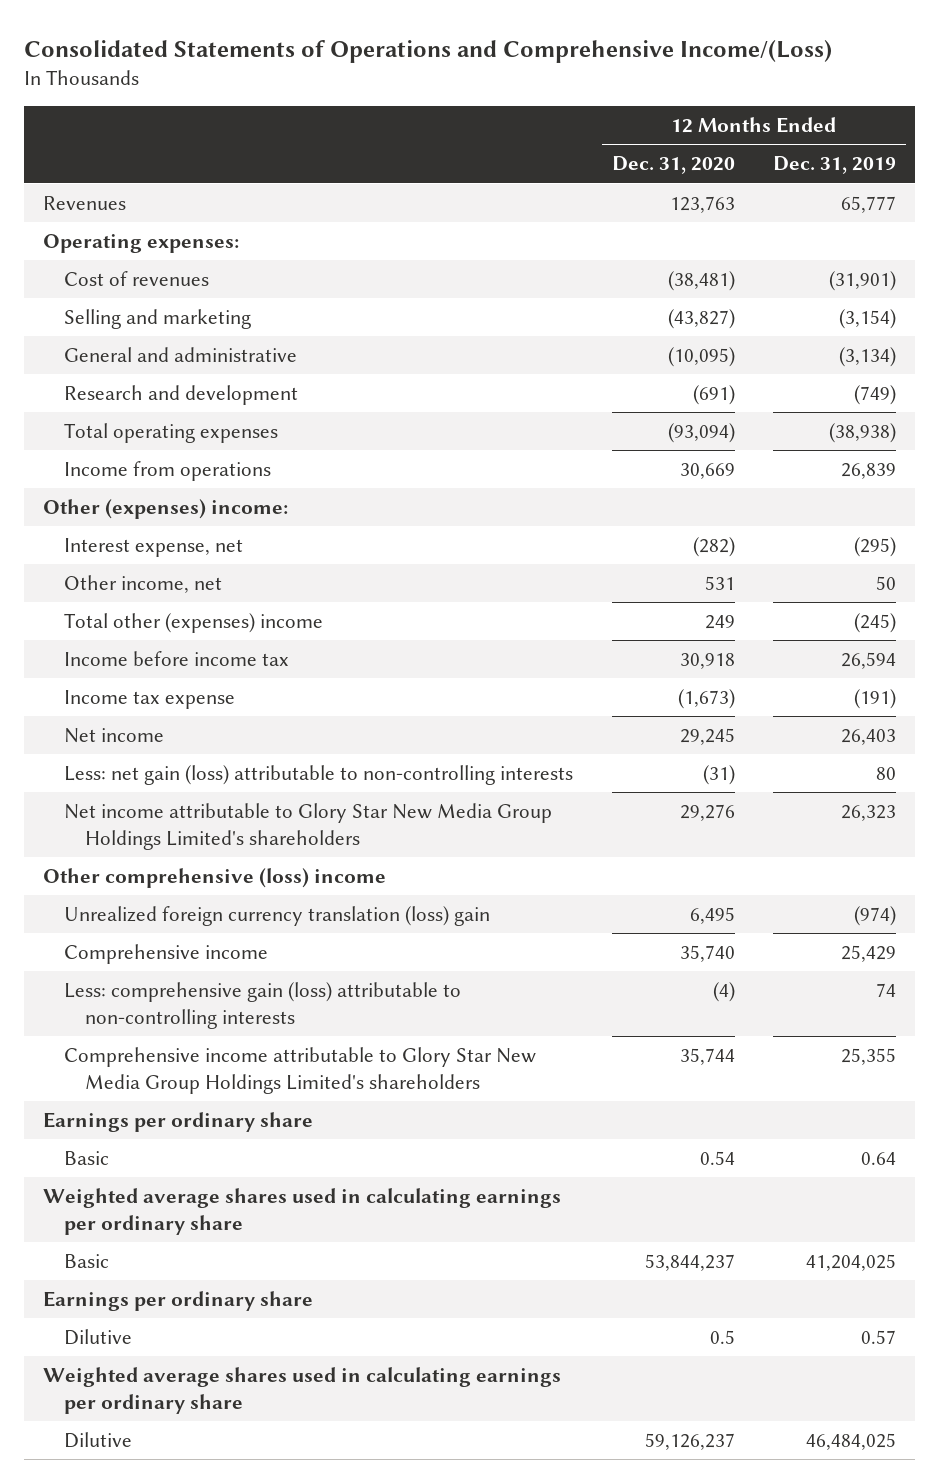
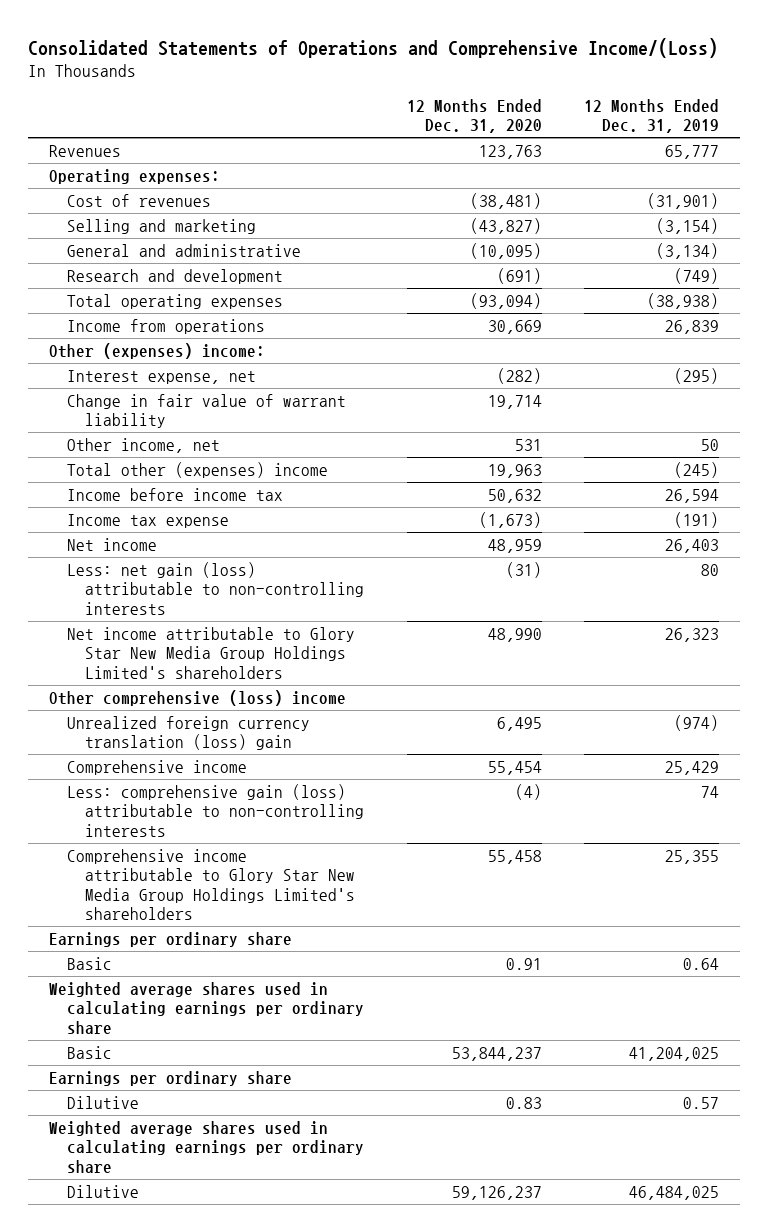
none -> [66,393,346,429] Change in fair value of warrant liability
[704,615,735,630] 249 -> [487,463,542,478] 19,963
[679,653,735,670] 30,918 -> [487,488,542,503] 50,632
[679,728,735,746] 29,245 -> [487,538,542,553] 48,959
[679,804,735,822] 29,276 -> [487,627,542,642] 48,990
[679,945,735,963] 35,740 -> [487,760,542,775] 55,454
[679,1048,735,1066] 35,744 -> [487,849,542,864] 55,458
[699,1151,735,1166] 0.54 -> [505,957,542,970] 0.91
[709,1330,735,1345] 0.5 -> [505,1096,542,1109] 0.83

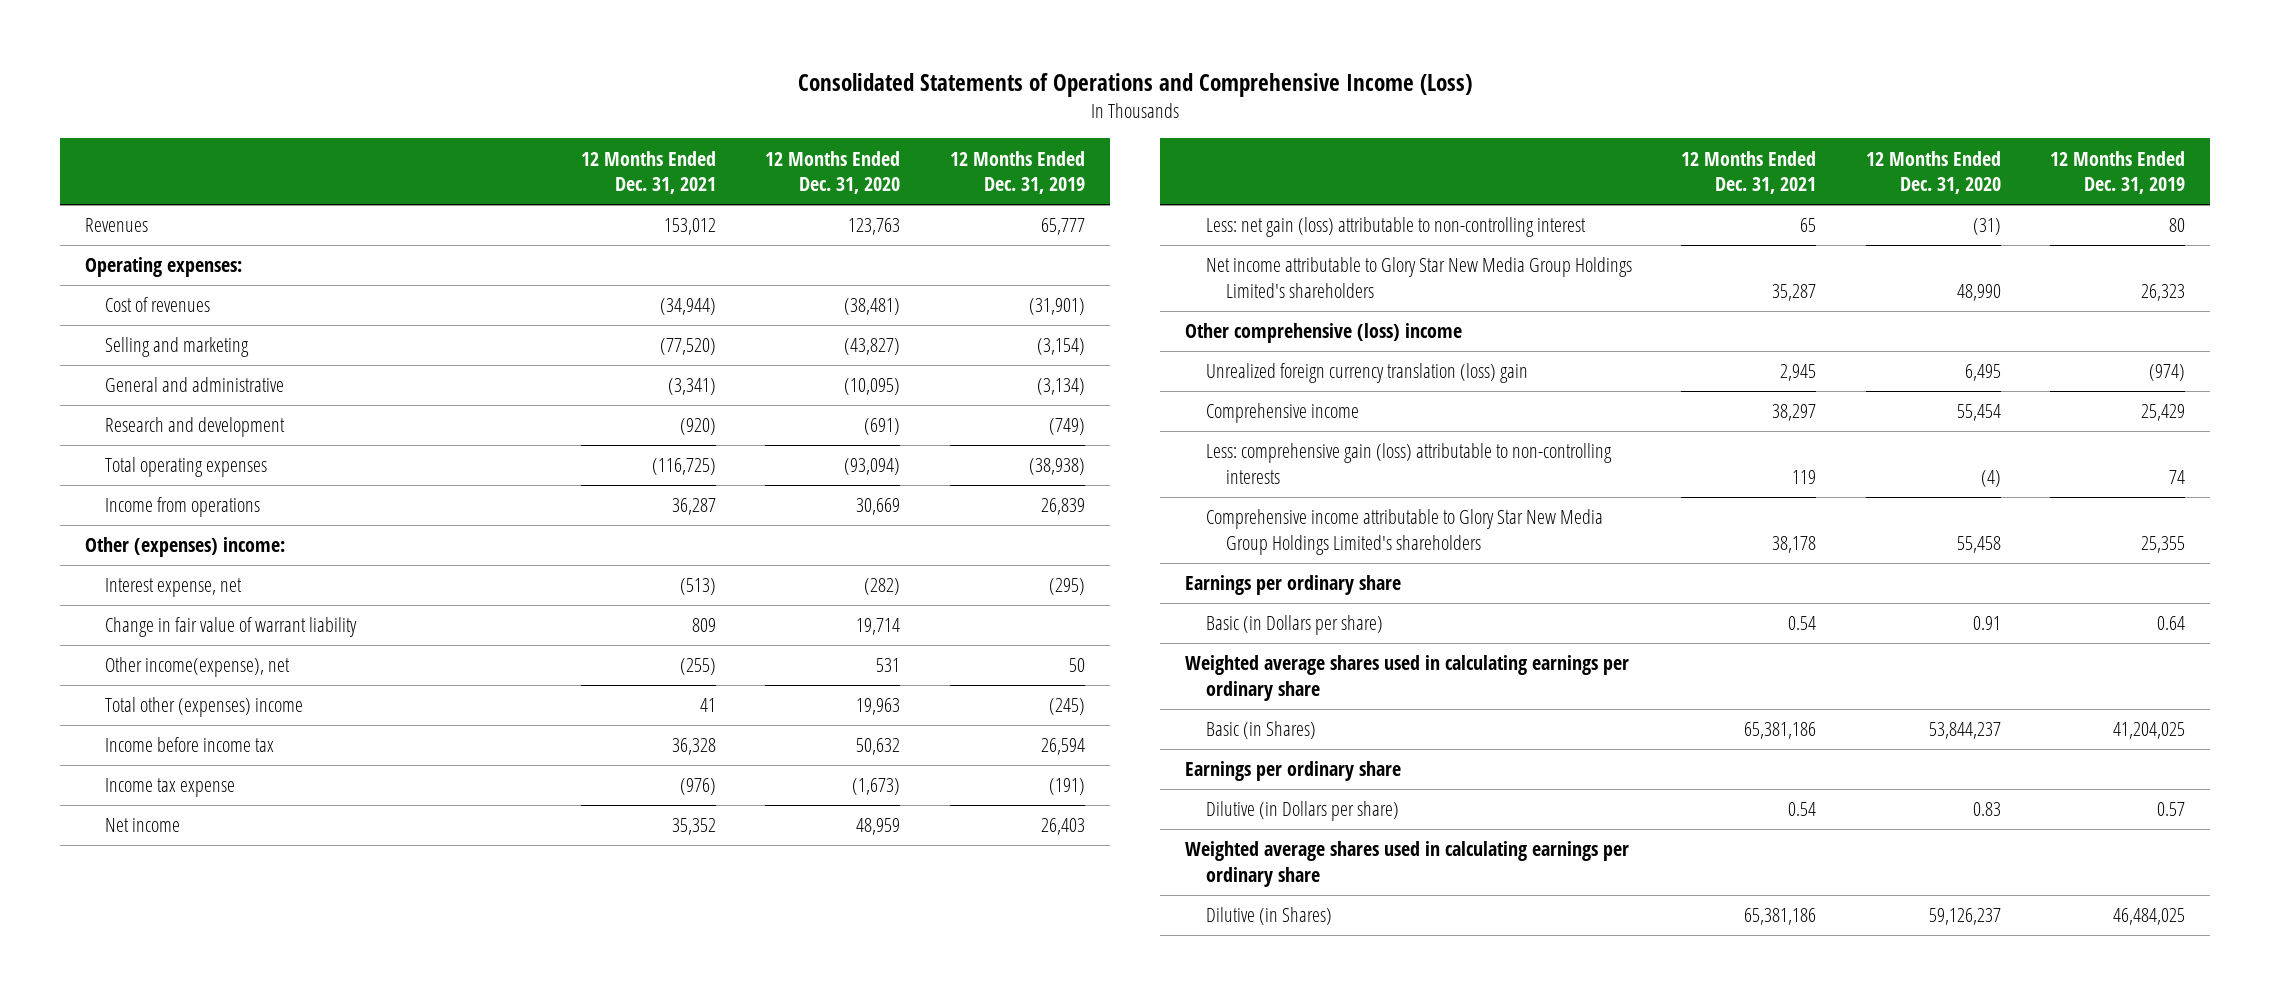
[27,37,718,58] Consolidated Statements of Operations and Comprehensive Income/(Loss) -> [797,73,1472,98] Consolidated Statements of Operations and Comprehensive Income (Loss)
none -> [580,150,716,195] 12 Months Ended Dec. 31, 2021
[66,437,220,453] Other income, net -> [105,657,291,678] Other income(expense), net
[66,561,365,615] Less: net gain (loss) attributable to non-controlling interests -> [1205,217,1586,238] Less: net gain (loss) attributable to non-controlling interest
[66,956,112,970] Basic -> [1205,615,1383,636] Basic (in Dollars per share)
[66,1045,112,1059] Basic -> [1205,721,1316,740] Basic (in Shares)
[66,1095,139,1109] Dilutive -> [1205,801,1399,822] Dilutive (in Dollars per share)
[66,1184,139,1198] Dilutive -> [1205,907,1332,926] Dilutive (in Shares)

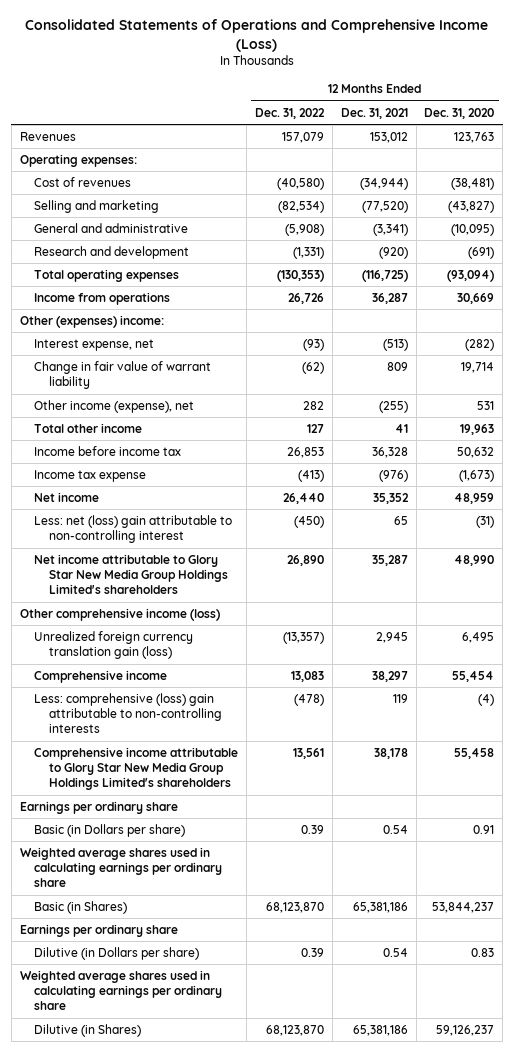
[950,150,1086,195] 12 Months Ended Dec. 31, 2019 -> none
none -> [255,107,326,119] Dec. 31, 2022
[105,657,291,678] Other income(expense), net -> [34,400,195,414] Other income (expense), net
[105,697,304,718] Total other (expenses) income -> [34,423,143,434] Total other income
[1205,217,1586,238] Less: net gain (loss) attributable to non-controlling interest -> [34,515,233,544] Less: net (loss) gain attributable to non-controlling interest
[1184,323,1462,344] Other comprehensive (loss) income -> [19,608,220,622] Other comprehensive income (loss)
[1205,363,1528,384] Unrealized foreign currency translation (loss) gain -> [34,631,194,660] Unrealized foreign currency translation gain (loss)
[1205,443,1612,484] Less: comprehensive gain (loss) attributable to non-controlling interests -> [34,693,223,734] Less: comprehensive (loss) gain attributable to non-controlling interests

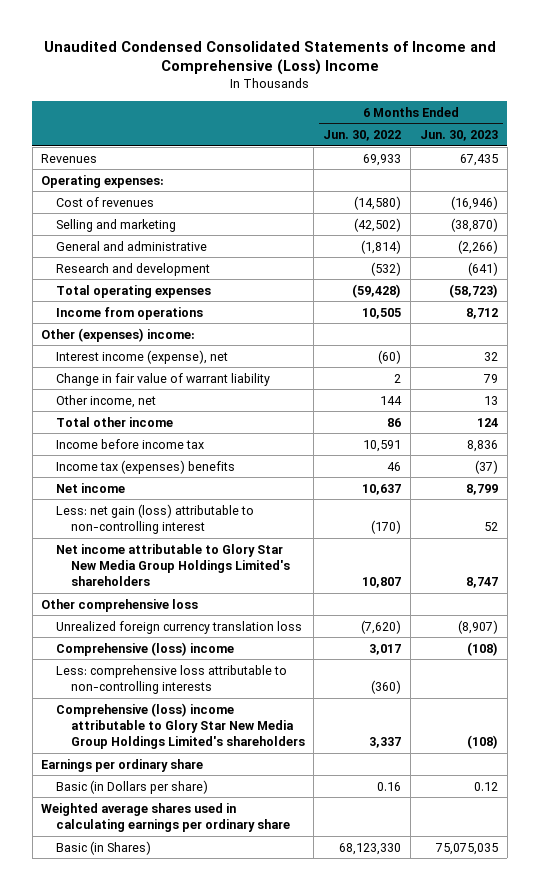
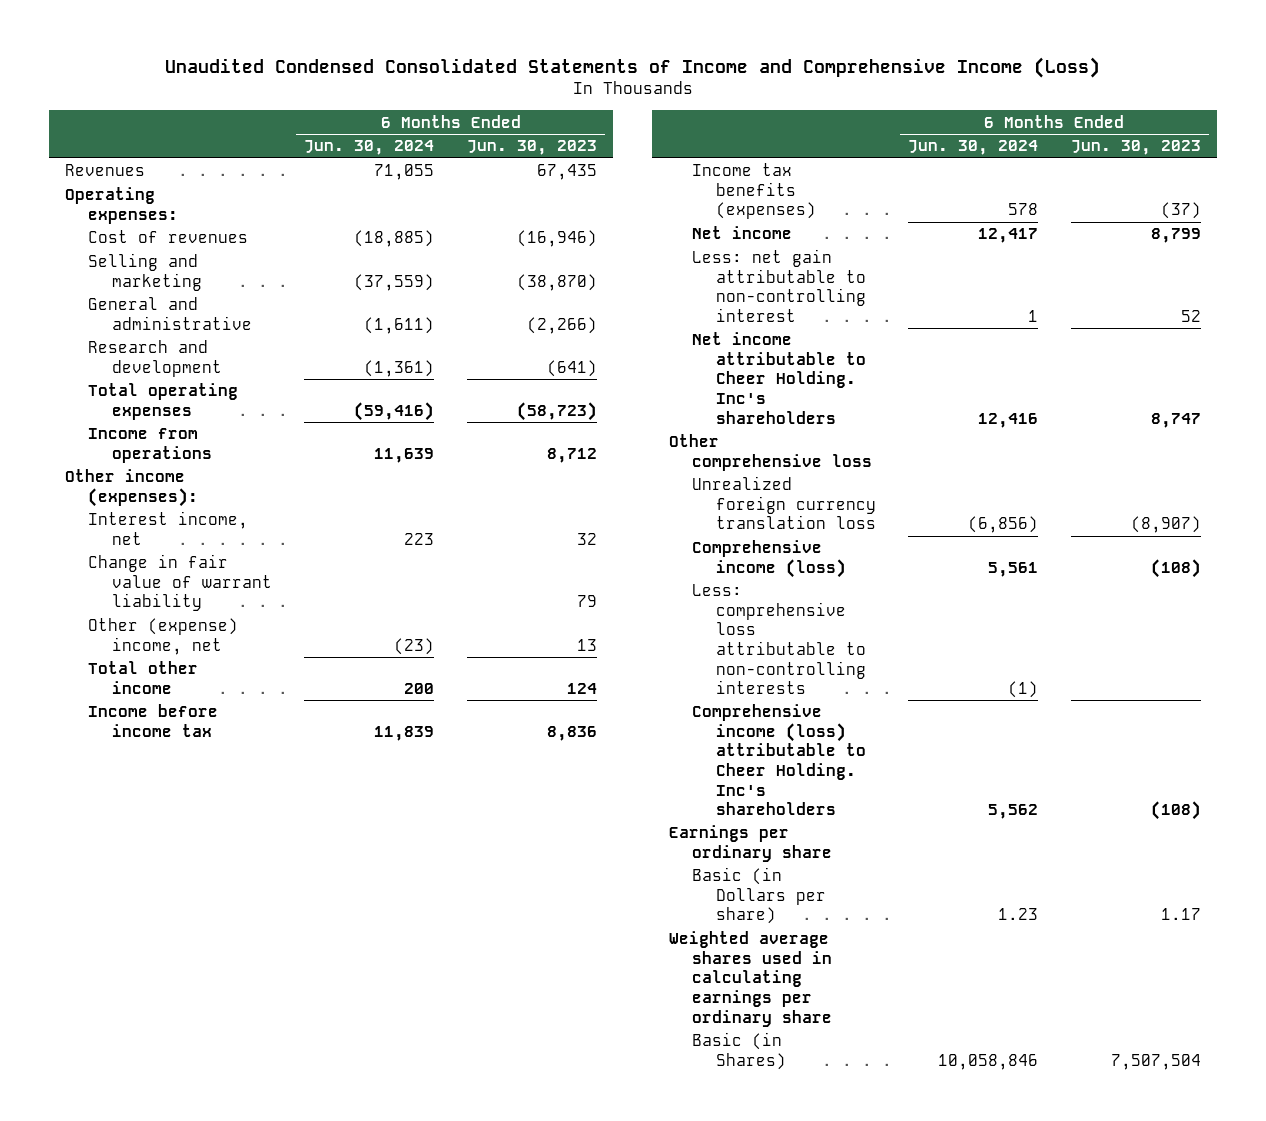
[43,40,496,76] Unaudited Condensed Consolidated Statements of Income and Comprehensive (Loss) Income -> [164,57,1100,79] Unaudited Condensed Consolidated Statements of Income and Comprehensive Income (Loss)
[323,130,402,142] Jun. 30, 2022 -> none
none -> [304,140,435,156] Jun. 30, 2024
[41,327,196,342] Other (expenses) income: -> [64,469,199,507] Other income (expenses):
[55,349,228,364] Interest income (expense), net -> [88,511,249,545] Interest income, net
[55,394,156,408] Other income, net -> [88,618,239,655] Other (expense) income, net
[55,459,235,474] Income tax (expenses) benefits -> [692,163,816,220] Income tax benefits (expenses)
[55,503,254,534] Less: net gain (loss) attributable to non-controlling interest -> [692,249,866,323] Less: net gain attributable to non-controlling interest
[55,543,290,587] Net income attributable to Glory Star New Media Group Holdings Limited's shareholders -> [692,332,866,424] Net income attributable to Cheer Holding. Inc's shareholders
[55,641,234,656] Comprehensive (loss) income -> [692,540,846,578] Comprehensive income (loss)
[55,702,305,750] Comprehensive (loss) income attributable to Glory Star New Media Group Holdings Limited's shareholders -> [692,704,866,816] Comprehensive income (loss) attributable to Cheer Holding. Inc's shareholders
[473,781,498,791] 0.12 -> [1160,908,1201,921] 1.17
[434,842,498,855] 75,075,035 -> [1110,1053,1201,1070] 7,507,504

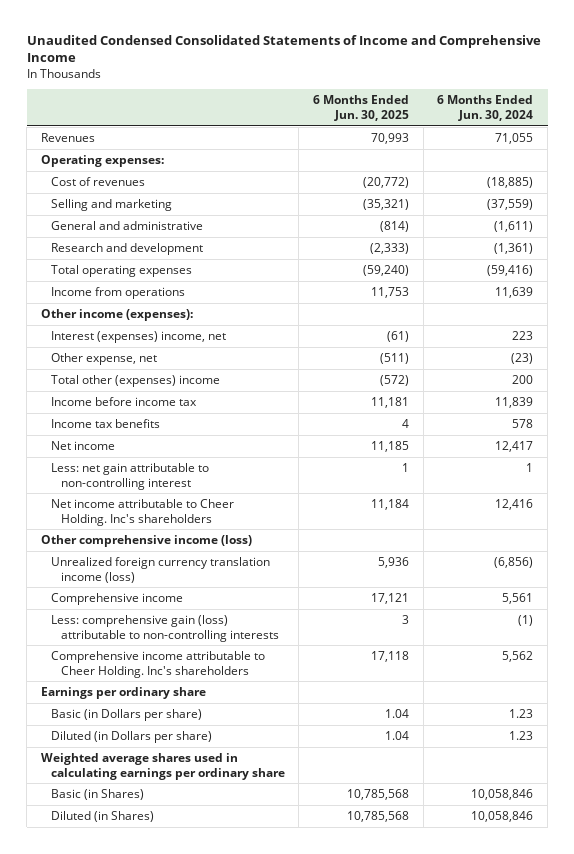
[164,57,1100,79] Unaudited Condensed Consolidated Statements of Income and Comprehensive Income (Loss) -> [26,34,541,63] Unaudited Condensed Consolidated Statements of Income and Comprehensive Income
[466,140,597,156] Jun. 30, 2023 -> none
none -> [313,95,410,121] 6 Months Ended Jun. 30, 2025
[88,554,272,612] Change in fair value of warrant liability -> none
[88,511,249,545] Interest income, net -> [50,331,226,344] Interest (expenses) income, net
[88,618,239,655] Other (expense) income, net -> [50,353,157,366] Other expense, net
[88,661,199,694] Total other income -> [50,375,220,388] Total other (expenses) income
[692,163,816,220] Income tax benefits (expenses) -> [50,419,160,429] Income tax benefits
[668,434,873,471] Other comprehensive loss -> [41,535,253,548] Other comprehensive income (loss)
[692,476,876,530] Unrealized foreign currency translation loss -> [50,557,270,583] Unrealized foreign currency translation income (loss)
[692,540,846,578] Comprehensive income (loss) -> [50,593,183,606] Comprehensive income
[692,584,866,695] Less: comprehensive loss attributable to non-controlling interests -> [50,615,279,642] Less: comprehensive gain (loss) attributable to non-controlling interests
[692,704,866,816] Comprehensive income (loss) attributable to Cheer Holding. Inc's shareholders -> [50,651,265,678] Comprehensive income attributable to Cheer Holding. Inc's shareholders
none -> [50,731,212,744] Diluted (in Dollars per share)
none -> [50,811,154,823] Diluted (in Shares)

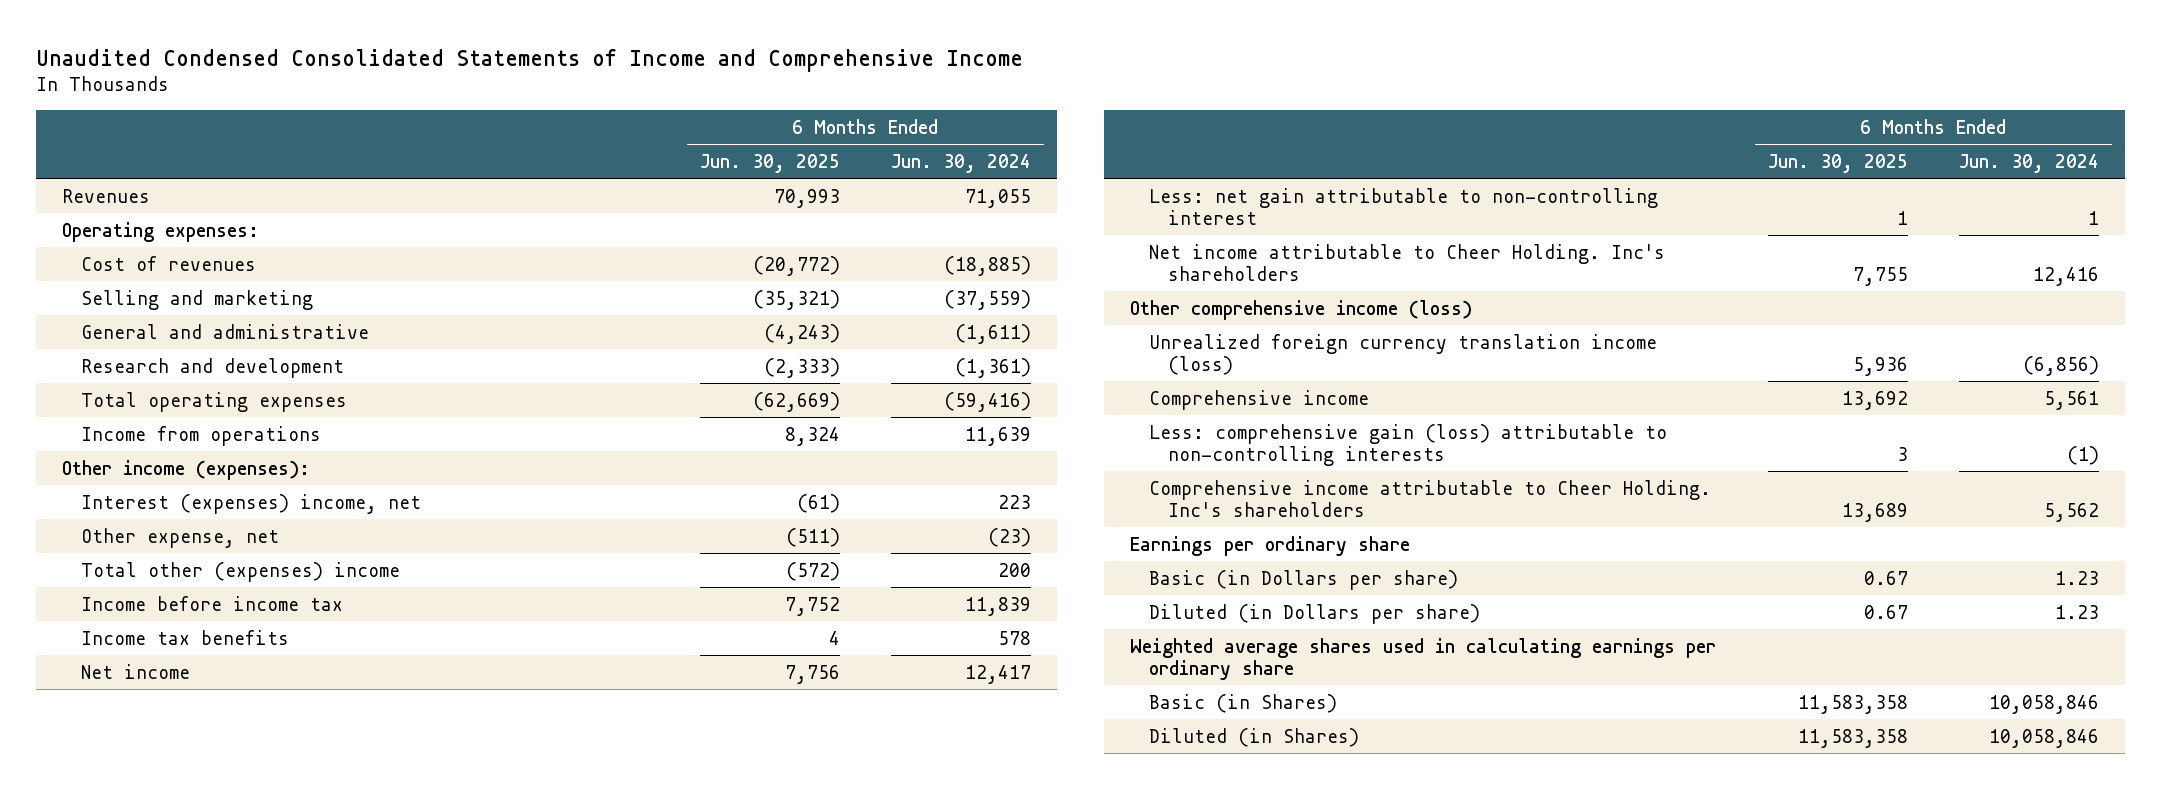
[380,221,410,233] (814) -> [763,323,840,344] (4,243)
[363,265,410,277] (59,240) -> [752,391,840,412] (62,669)
[371,287,410,299] 11,753 -> [784,426,840,446] 8,324
[371,397,410,409] 11,181 -> [784,596,840,616] 7,752
[371,441,410,453] 11,185 -> [784,664,840,684] 7,756
[371,499,410,511] 11,184 -> [1852,266,1908,286] 7,755
[371,593,410,605] 17,121 -> [1841,390,1908,410] 13,692
[371,651,410,663] 17,118 -> [1841,502,1908,522] 13,689
[385,709,410,719] 1.04 -> [1863,570,1908,585] 0.67
[385,731,410,741] 1.04 -> [1863,604,1908,619] 0.67
[347,789,410,801] 10,785,568 -> [1797,694,1908,714] 11,583,358
[347,811,410,823] 10,785,568 -> [1797,728,1908,748] 11,583,358

